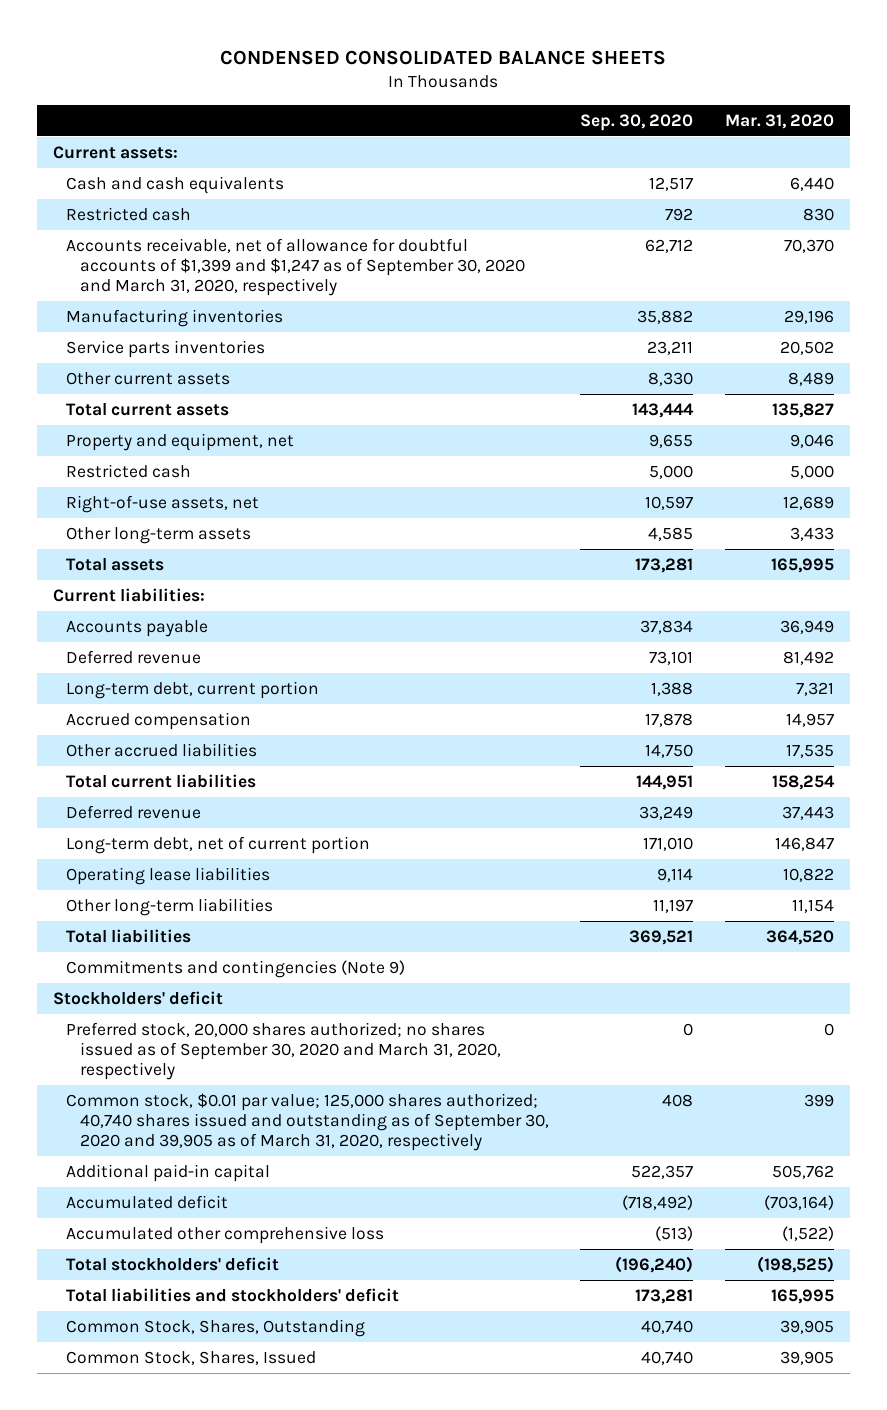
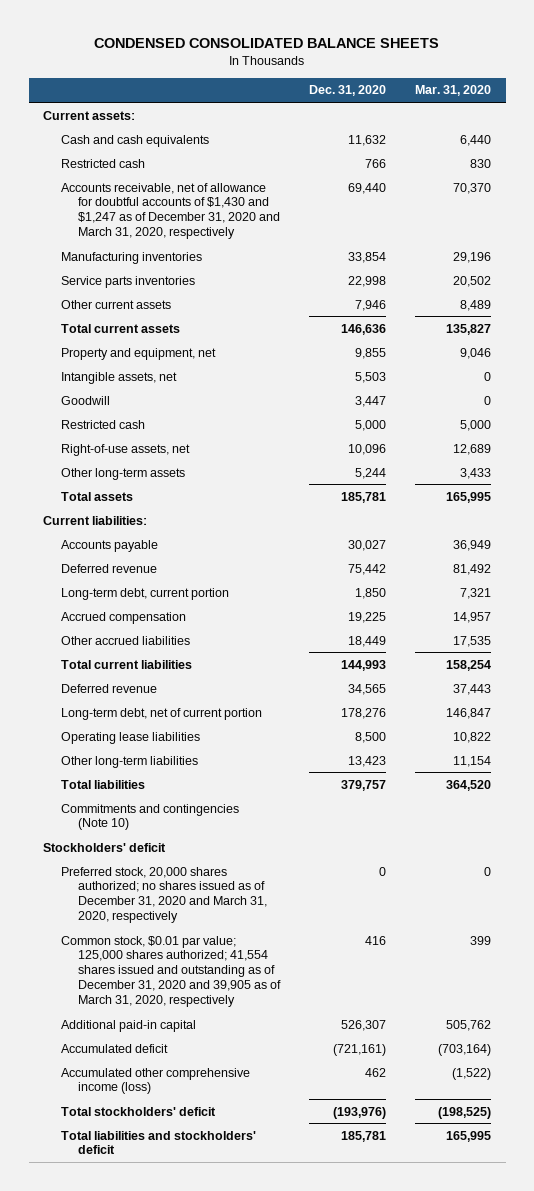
[580,113,694,131] Sep. 30, 2020 -> none
none -> [308,85,386,97] Dec. 31, 2020
[66,238,525,297] Accounts receivable, net of allowance for doubtful accounts of $1,399 and $1,247 as of September 30, 2020 and March 31, 2020, respectively -> [60,182,280,240] Accounts receivable, net of allowance for doubtful accounts of $1,430 and $1,247 as of December 31, 2020 and March 31, 2020, respectively
none -> [60,371,177,384] Intangible assets, net
none -> [60,395,110,405] Goodwill
[66,960,406,979] Commitments and contingencies (Note 9) -> [60,803,239,831] Commitments and contingencies (Note 10)
[66,1022,501,1081] Preferred stock, 20,000 shares authorized; no shares issued as of September 30, 2020 and March 31, 2020, respectively -> [60,866,267,924] Preferred stock, 20,000 shares authorized; no shares issued as of December 31, 2020 and March 31, 2020, respectively
[66,1093,549,1152] Common stock, $0.01 par value; 125,000 shares authorized; 40,740 shares issued and outstanding as of September 30, 2020 and 39,905 as of March 31, 2020, respectively -> [60,935,281,1007] Common stock, $0.01 par value; 125,000 shares authorized; 41,554 shares issued and outstanding as of December 31, 2020 and 39,905 as of March 31, 2020, respectively
[66,1226,385,1245] Accumulated other comprehensive loss -> [60,1067,250,1095] Accumulated other comprehensive income (loss)
[66,1319,366,1338] Common Stock, Shares, Outstanding -> none
[66,1351,317,1366] Common Stock, Shares, Issued -> none

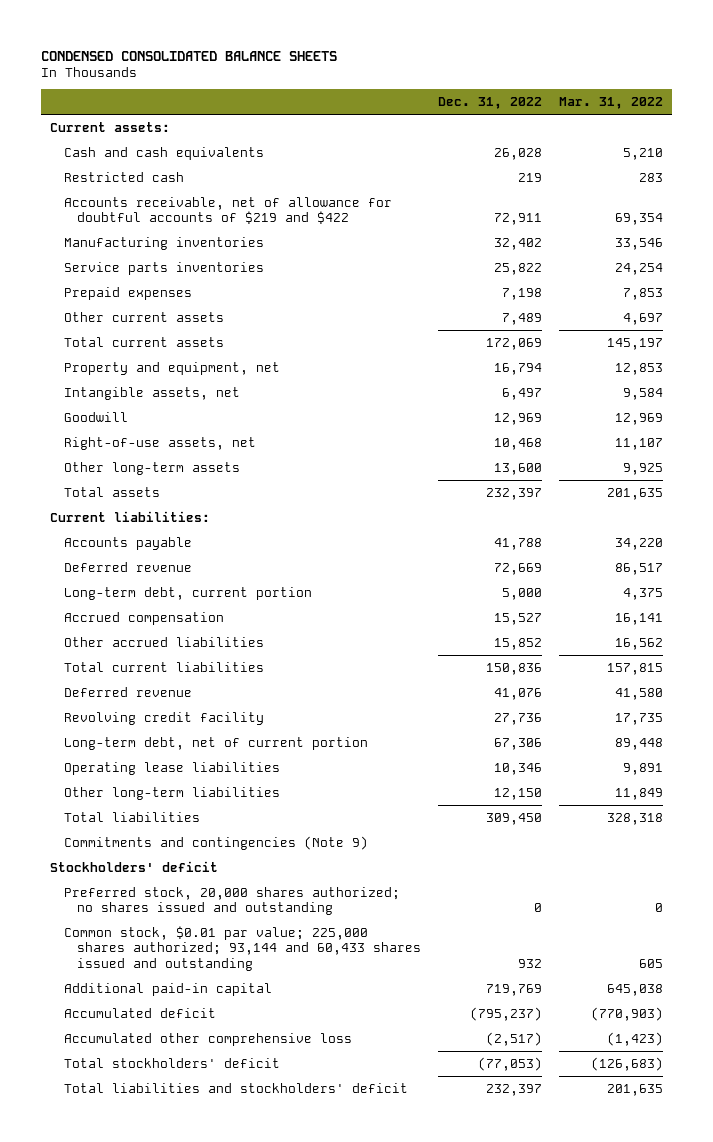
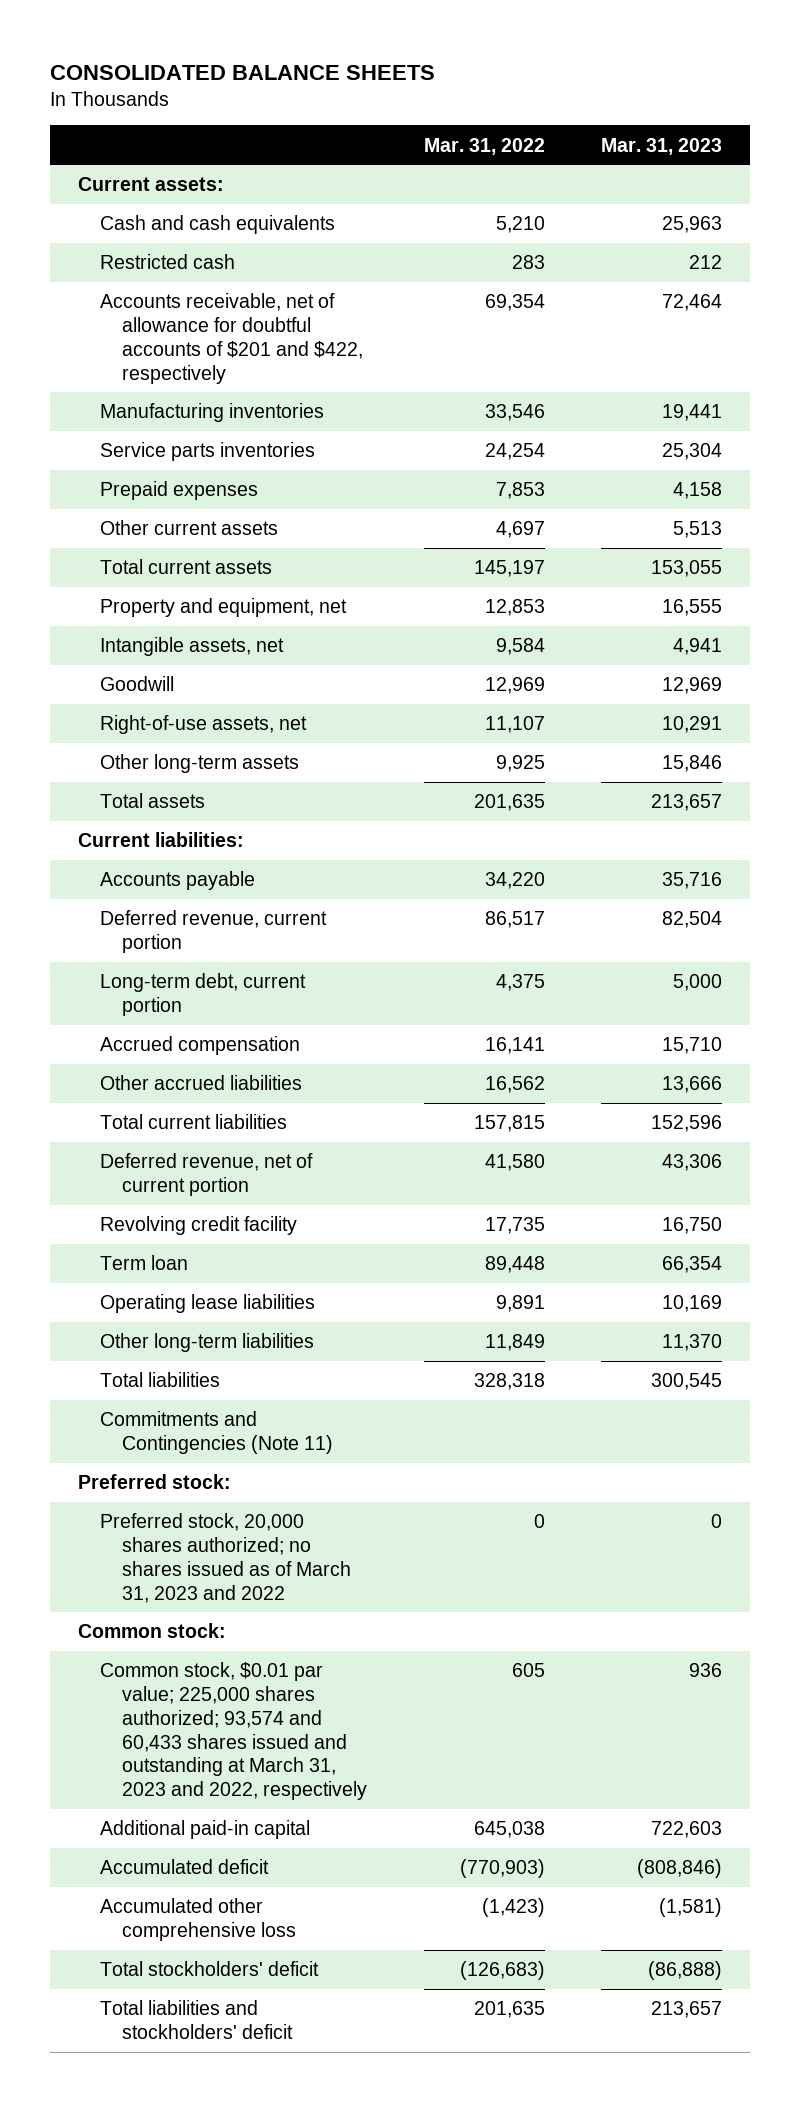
[41,50,338,61] CONDENSED CONSOLIDATED BALANCE SHEETS -> [49,64,435,80] CONSOLIDATED BALANCE SHEETS
[438,97,543,110] Dec. 31, 2022 -> none
none -> [601,137,723,155] Mar. 31, 2023
[63,196,392,225] Accounts receivable, net of allowance for doubtful accounts of $219 and $422 -> [100,293,364,384] Accounts receivable, net of allowance for doubtful accounts of $201 and $422, respectively
[63,561,192,572] Deferred revenue -> [100,910,328,954] Deferred revenue, current portion
[63,686,192,697] Deferred revenue -> [100,1153,314,1197] Deferred revenue, net of current portion
[63,736,368,750] Long-term debt, net of current portion -> [100,1255,189,1271] Term loan
[49,860,218,872] Stockholders' deficit -> none
[63,835,368,850] Commitments and contingencies (Note 9) -> [100,1411,334,1455] Commitments and Contingencies (Note 11)
none -> [78,1474,232,1490] Preferred stock:
[63,886,400,916] Preferred stock, 20,000 shares authorized; no shares issued and outstanding -> [100,1513,352,1603] Preferred stock, 20,000 shares authorized; no shares issued as of March 31, 2023 and 2022
none -> [78,1623,227,1639] Common stock:
[63,925,422,971] Common stock, $0.01 par value; 225,000 shares authorized; 93,144 and 60,433 shares issued and outstanding -> [100,1662,368,1801] Common stock, $0.01 par value; 225,000 shares authorized; 93,574 and 60,433 shares issued and outstanding at March 31, 2023 and 2022, respectively

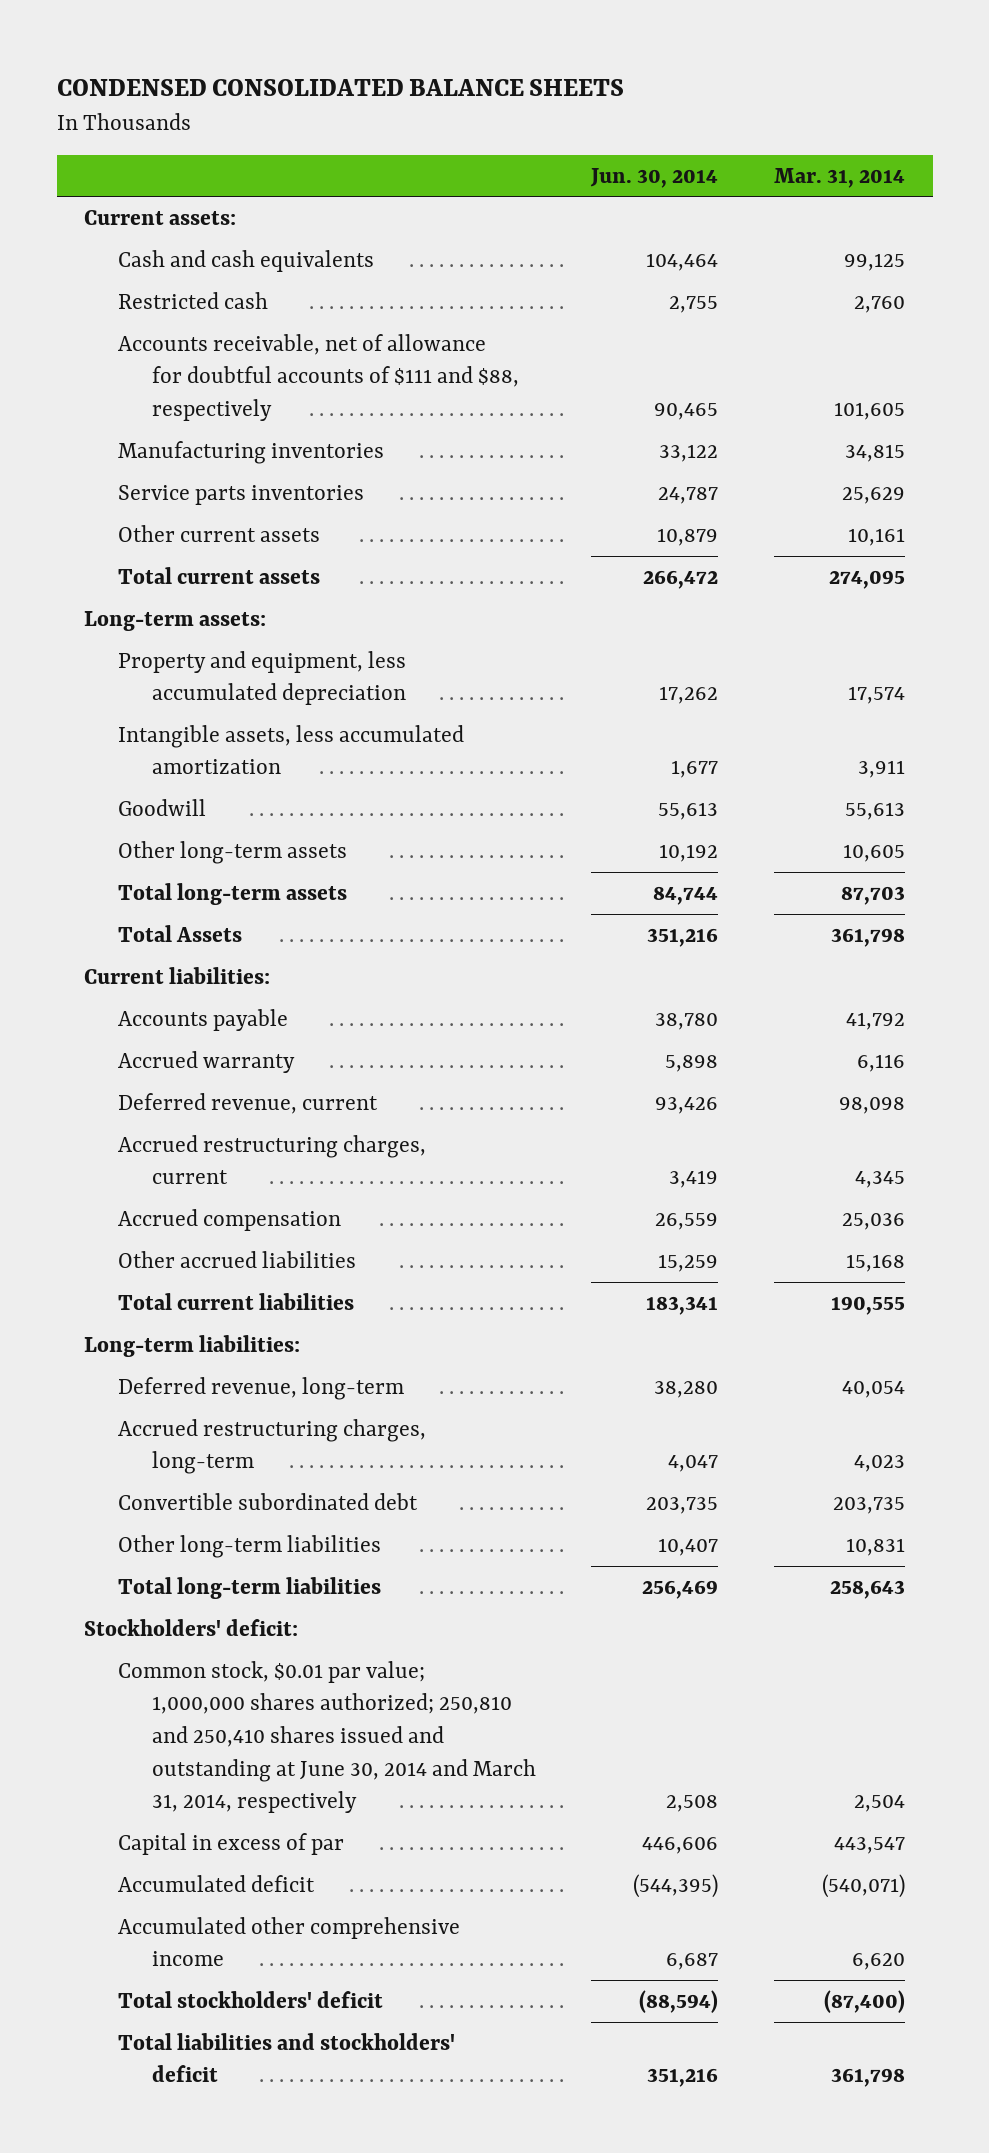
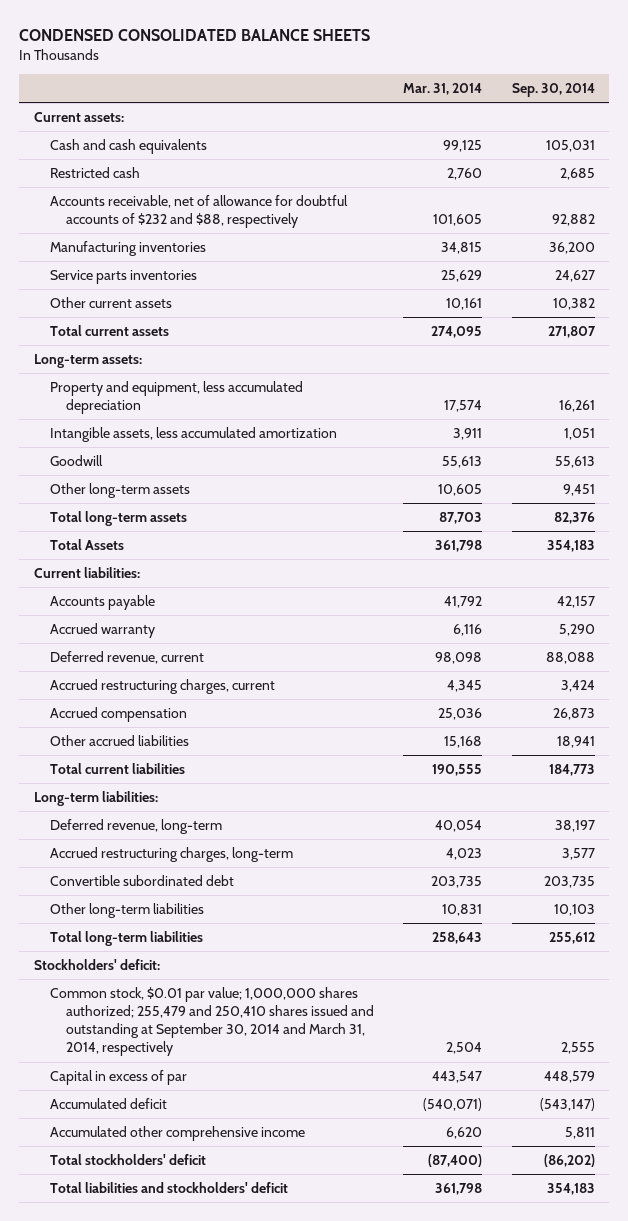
[590,167,719,188] Jun. 30, 2014 -> none
none -> [511,82,595,97] Sep. 30, 2014
[118,333,519,422] Accounts receivable, net of allowance for doubtful accounts of $111 and $88, respectively -> [49,195,348,229] Accounts receivable, net of allowance for doubtful accounts of $232 and $88, respectively
[118,1660,536,1814] Common stock, $0.01 par value; 1,000,000 shares authorized; 250,810 and 250,410 shares issued and outstanding at June 30, 2014 and March 31, 2014, respectively -> [49,987,374,1057] Common stock, $0.01 par value; 1,000,000 shares authorized; 255,479 and 250,410 shares issued and outstanding at September 30, 2014 and March 31, 2014, respectively

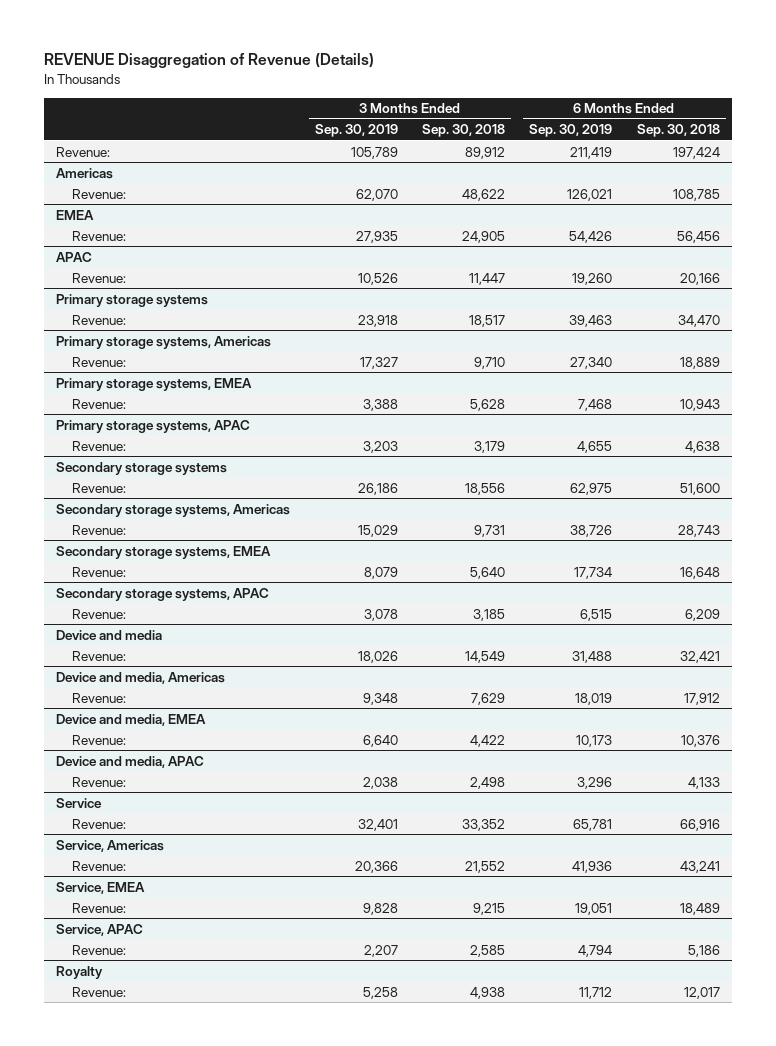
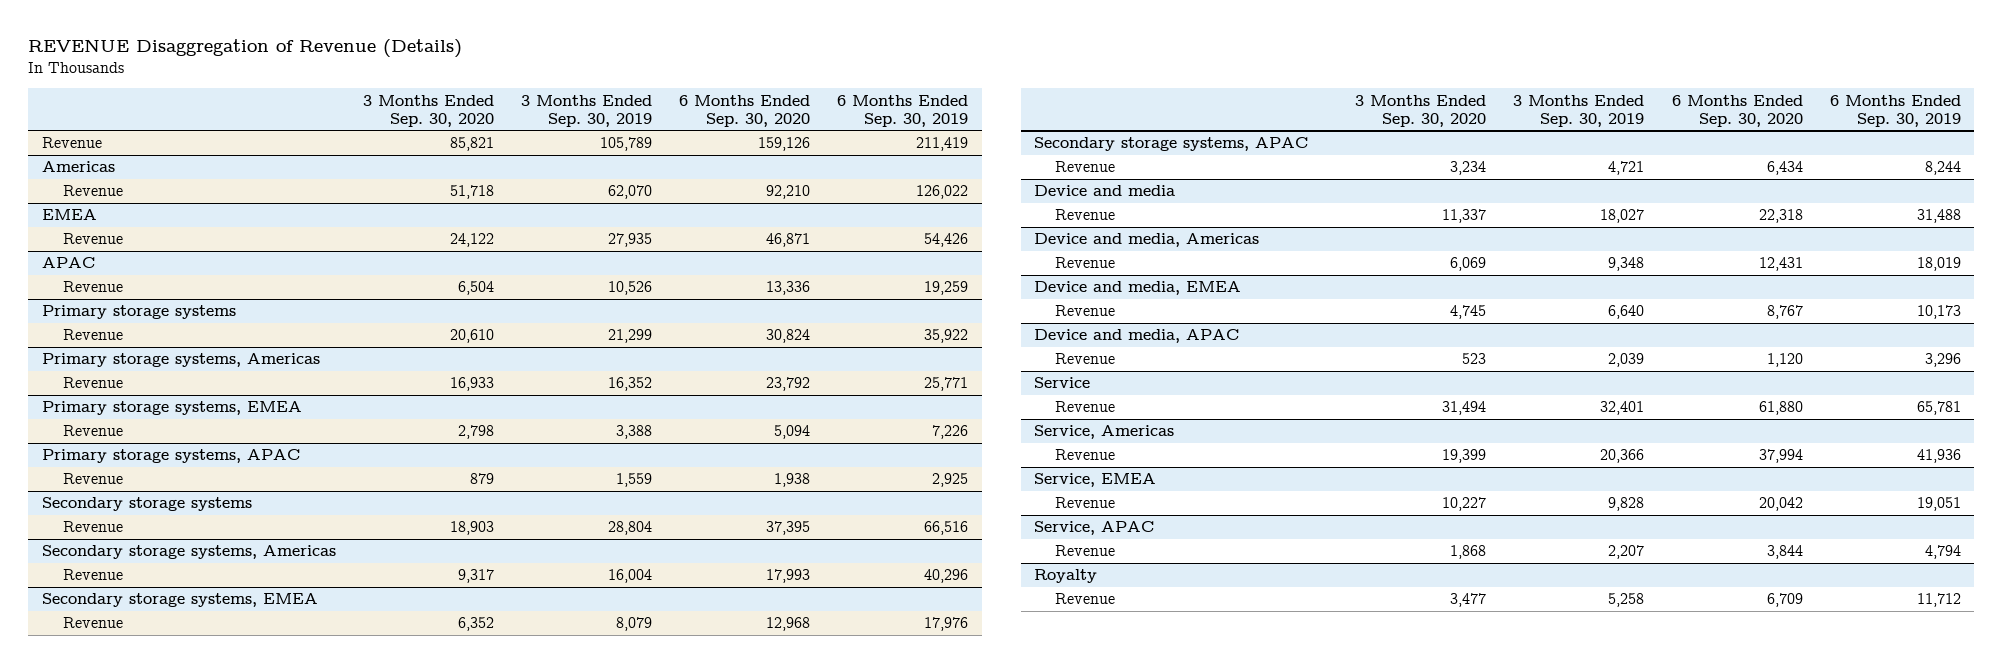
[422,124,506,138] Sep. 30, 2018 -> none
[636,124,720,138] Sep. 30, 2018 -> none
none -> [362,94,494,127] 3 Months Ended Sep. 30, 2020
none -> [679,94,811,127] 6 Months Ended Sep. 30, 2020
[56,146,111,157] Revenue: -> [41,137,102,149] Revenue
[72,188,127,199] Revenue: -> [62,185,123,197] Revenue
[567,188,613,201] 126,021 -> [916,185,969,200] 126,022
[72,230,127,241] Revenue: -> [62,233,123,245] Revenue
[72,272,127,283] Revenue: -> [62,281,123,293] Revenue
[572,272,613,285] 19,260 -> [924,281,969,296] 19,259
[72,314,127,325] Revenue: -> [62,329,123,341] Revenue
[357,314,398,327] 23,918 -> [608,329,653,344] 21,299
[569,314,613,327] 39,463 -> [924,329,969,344] 35,922
[72,356,127,367] Revenue: -> [62,377,123,389] Revenue
[359,356,398,369] 17,327 -> [608,377,653,392] 16,352
[570,356,613,369] 27,340 -> [924,377,969,392] 25,771
[72,398,127,409] Revenue: -> [62,425,123,437] Revenue
[578,398,613,411] 7,468 -> [932,425,969,440] 7,226
[72,440,127,451] Revenue: -> [62,473,123,485] Revenue
[362,440,398,453] 3,203 -> [616,473,653,488] 1,559
[577,440,613,453] 4,655 -> [932,473,969,488] 2,925
[72,482,127,493] Revenue: -> [62,521,123,533] Revenue
[357,482,398,495] 26,186 -> [608,521,653,536] 28,804
[570,482,613,495] 62,975 -> [924,521,969,536] 66,516
[72,524,127,535] Revenue: -> [62,569,123,581] Revenue
[357,524,398,537] 15,029 -> [608,569,653,584] 16,004
[570,524,613,537] 38,726 -> [924,569,969,584] 40,296
[72,566,127,577] Revenue: -> [62,617,123,629] Revenue
[574,566,613,579] 17,734 -> [924,617,969,632] 17,976
[72,608,127,619] Revenue: -> [1055,161,1116,173] Revenue
[363,608,398,621] 3,078 -> [1608,161,1645,176] 4,721
[580,608,613,621] 6,515 -> [1924,161,1961,176] 8,244
[72,650,127,661] Revenue: -> [1055,209,1116,221] Revenue
[357,650,398,663] 18,026 -> [1600,209,1645,224] 18,027
[72,692,127,703] Revenue: -> [1055,257,1116,269] Revenue
[72,734,127,745] Revenue: -> [1055,305,1116,317] Revenue
[72,776,127,787] Revenue: -> [1055,353,1116,365] Revenue
[362,776,398,789] 2,038 -> [1608,353,1645,368] 2,039
[72,818,127,829] Revenue: -> [1055,401,1116,413] Revenue
[72,860,127,871] Revenue: -> [1055,449,1116,461] Revenue
[72,902,127,913] Revenue: -> [1055,497,1116,509] Revenue
[72,944,127,955] Revenue: -> [1055,545,1116,557] Revenue
[72,986,127,997] Revenue: -> [1055,593,1116,605] Revenue

